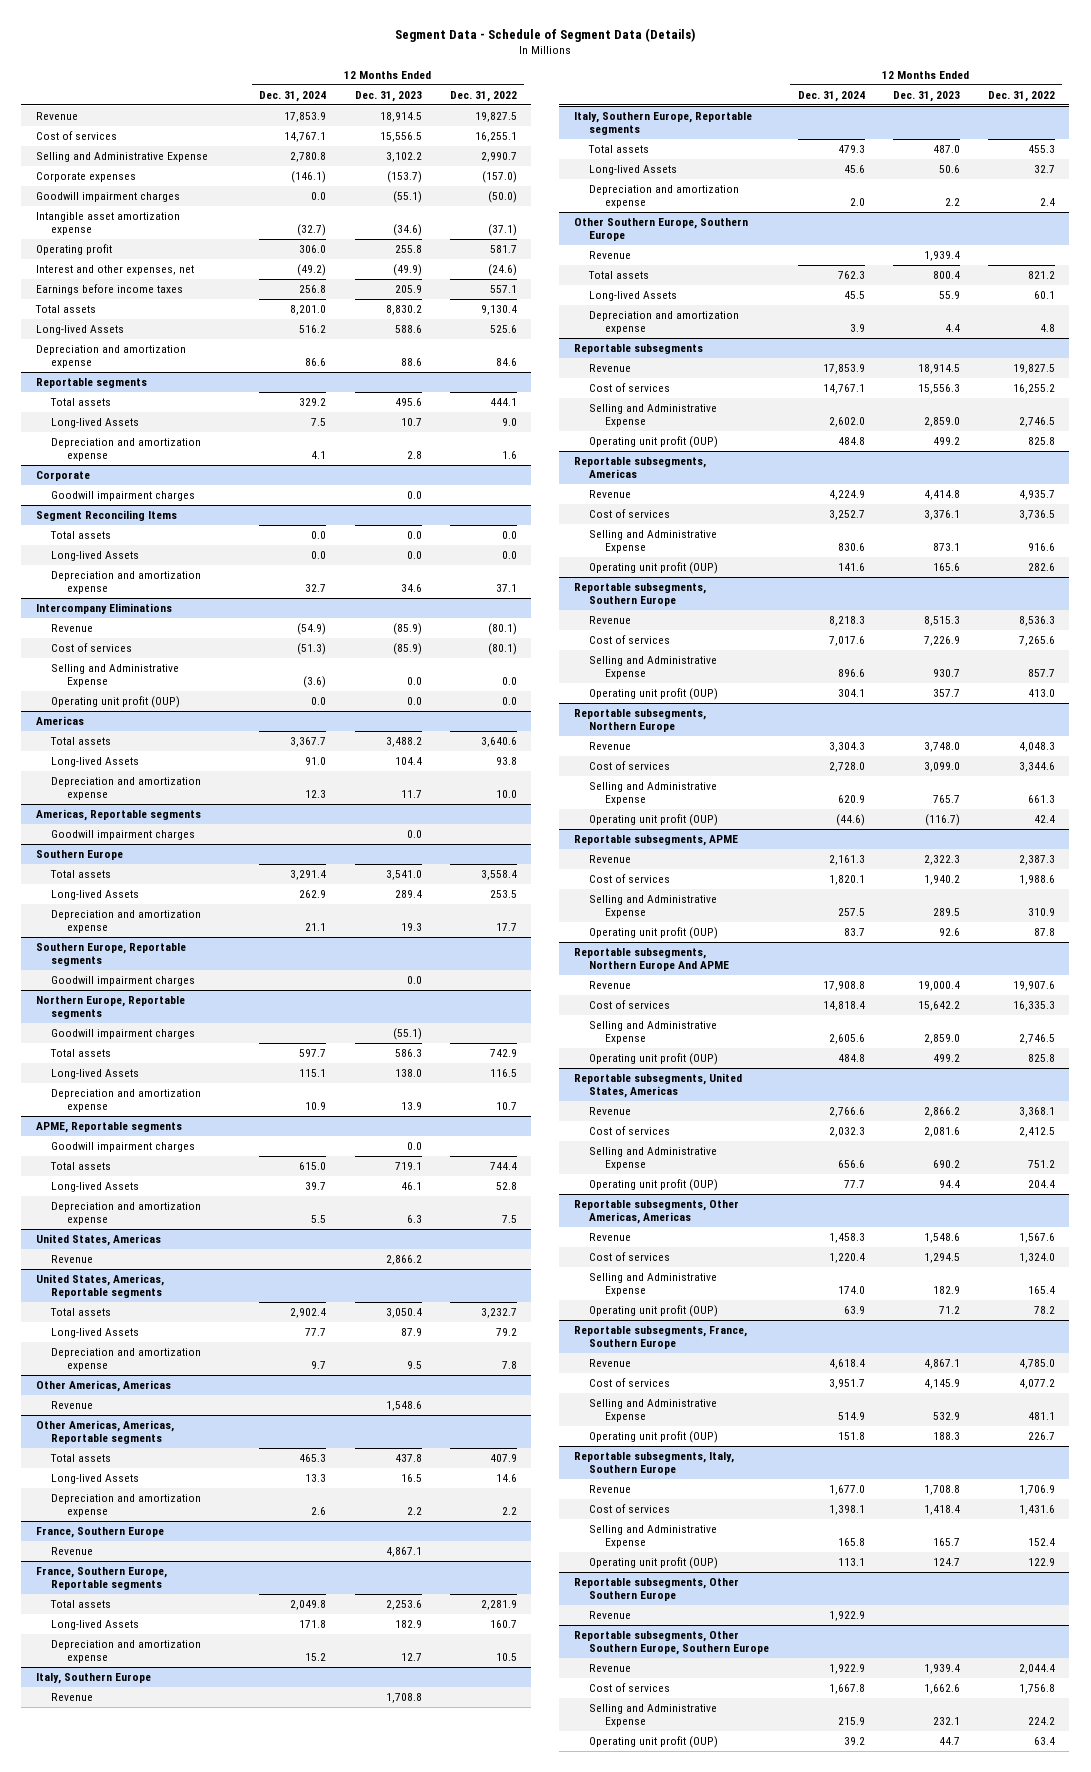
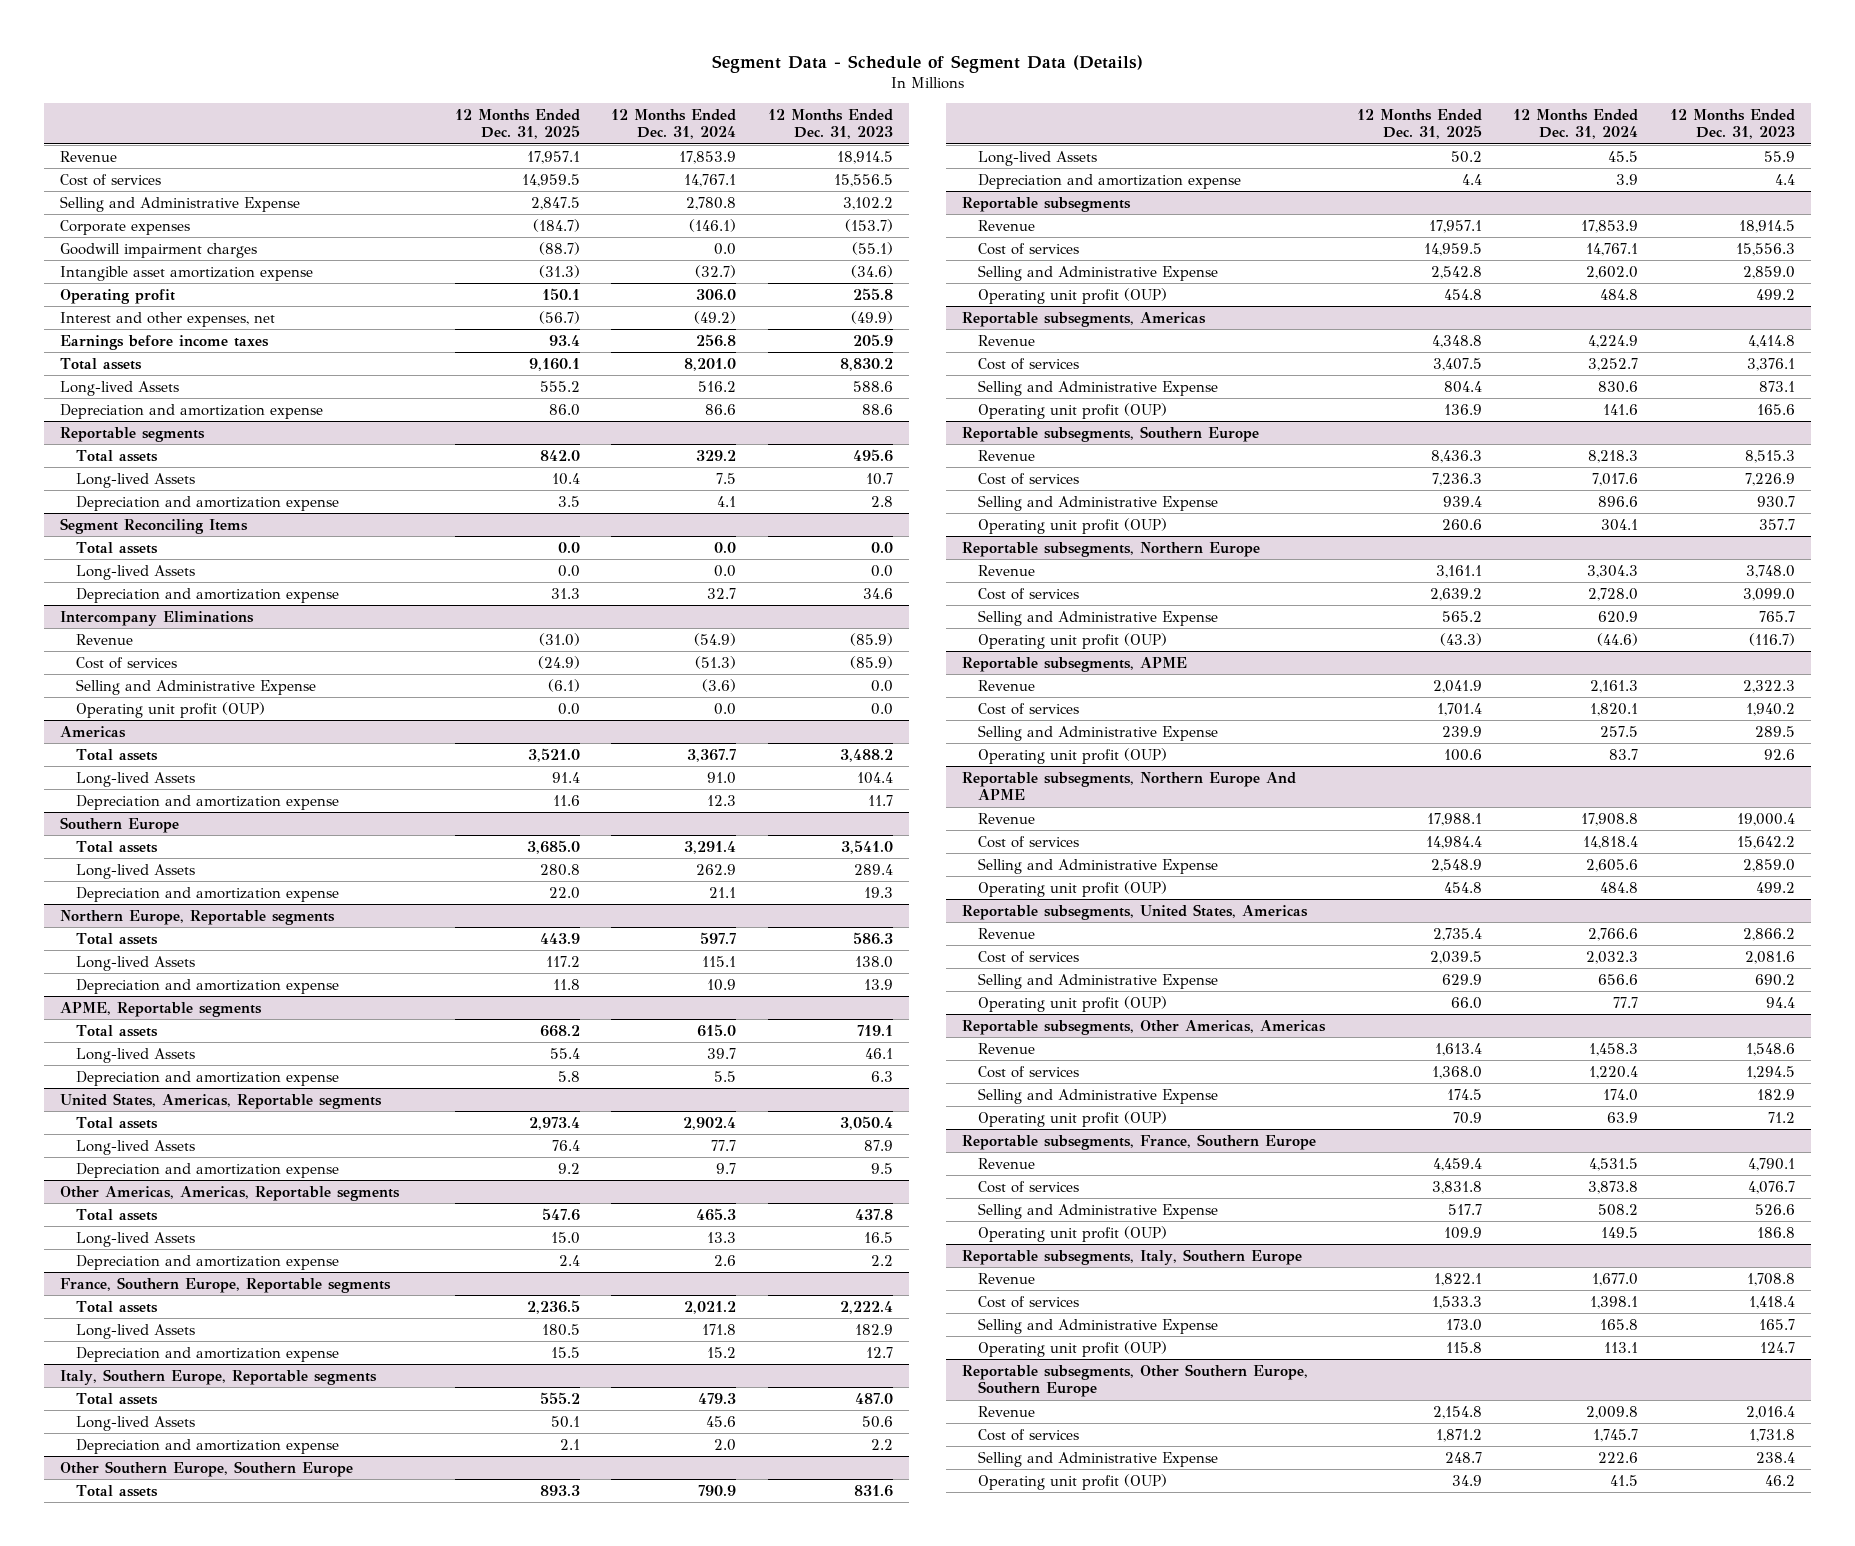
[450,90,518,102] Dec. 31, 2022 -> none
none -> [454,108,580,140] 12 Months Ended Dec. 31, 2025
[35,470,90,481] Corporate -> none
[51,490,196,501] Goodwill impairment charges -> none
[35,808,201,821] Americas, Reportable segments -> none
[51,829,196,840] Goodwill impairment charges -> none
[35,942,186,967] Southern Europe, Reportable segments -> none
[51,975,196,986] Goodwill impairment charges -> none
[51,1028,196,1039] Goodwill impairment charges -> none
[51,1141,196,1152] Goodwill impairment charges -> none
[35,1233,161,1246] United States, Americas -> none
[51,1254,94,1263] Revenue -> none
[35,1379,171,1392] Other Americas, Americas -> none
[51,1400,94,1409] Revenue -> none
[35,1526,164,1538] France, Southern Europe -> none
[51,1546,94,1555] Revenue -> none
[290,1599,327,1610] 2,049.8 -> [684,1300,737,1314] 2,021.2
[385,1599,422,1610] 2,253.6 -> [839,1300,893,1314] 2,222.4
[35,1672,151,1684] Italy, Southern Europe -> none
[51,1692,94,1701] Revenue -> none
[589,250,632,259] Revenue -> none
[837,270,865,279] 762.3 -> [698,1484,737,1496] 790.9
[932,270,960,279] 800.4 -> [853,1484,893,1497] 831.6
[828,1358,865,1369] 4,618.4 -> [1589,1157,1639,1171] 4,531.5
[923,1358,960,1369] 4,867.1 -> [1747,1157,1795,1171] 4,790.1
[828,1378,865,1389] 3,951.7 -> [1588,1180,1639,1194] 3,873.8
[923,1378,960,1389] 4,145.9 -> [1747,1180,1795,1194] 4,076.7
[837,1412,865,1421] 514.9 -> [1598,1203,1639,1216] 508.2
[932,1412,960,1421] 532.9 -> [1754,1203,1795,1215] 526.6
[837,1431,865,1440] 151.8 -> [1601,1226,1639,1238] 149.5
[932,1431,960,1440] 188.3 -> [1756,1226,1795,1238] 186.8
[573,1577,739,1602] Reportable subsegments, Other Southern Europe -> none
[589,1610,632,1619] Revenue -> none
[828,1663,865,1674] 1,922.9 -> [1586,1405,1639,1419] 2,009.8
[923,1663,960,1674] 1,939.4 -> [1745,1405,1795,1419] 2,016.4
[828,1683,865,1694] 1,667.8 -> [1593,1428,1639,1442] 1,745.7
[923,1683,960,1694] 1,662.6 -> [1748,1428,1795,1442] 1,731.8
[837,1717,865,1726] 215.9 -> [1598,1451,1639,1463] 222.6
[932,1717,960,1726] 232.1 -> [1755,1451,1795,1463] 238.4
[843,1736,865,1745] 39.2 -> [1610,1474,1639,1486] 41.5
[938,1736,960,1745] 44.7 -> [1764,1474,1795,1486] 46.2

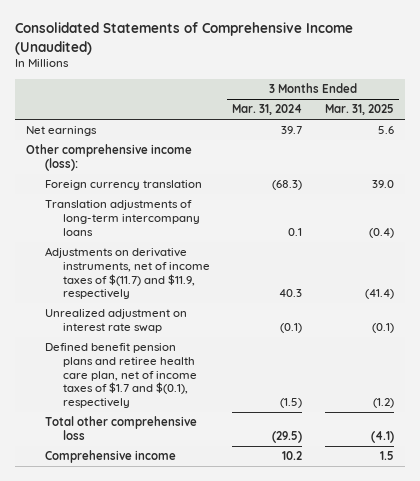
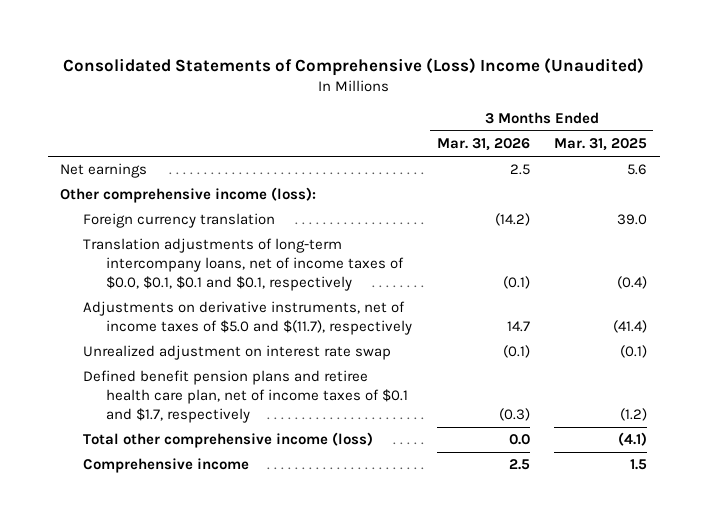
[15,22,354,55] Consolidated Statements of Comprehensive Income (Unaudited) -> [62,57,644,76] Consolidated Statements of Comprehensive (Loss) Income (Unaudited)
[232,104,303,116] Mar. 31, 2024 -> none
none -> [436,138,530,152] Mar. 31, 2026
[44,200,201,236] Translation adjustments of long-term intercompany loans -> [82,238,404,291] Translation adjustments of long-term intercompany loans, net of income taxes of $0.0, $0.1, $0.1 and $0.1, respectively
[44,247,211,300] Adjustments on derivative instruments, net of income taxes of $(11.7) and $11.9, respectively -> [82,301,412,336] Adjustments on derivative instruments, net of income taxes of $5.0 and $(11.7), respectively
[44,343,198,409] Defined benefit pension plans and retiree health care plan, net of income taxes of $1.7 and $(0.1), respectively -> [82,370,408,423] Defined benefit pension plans and retiree health care plan, net of income taxes of $0.1 and $1.7, respectively
[44,416,197,440] Total other comprehensive loss -> [82,432,373,449] Total other comprehensive income (loss)

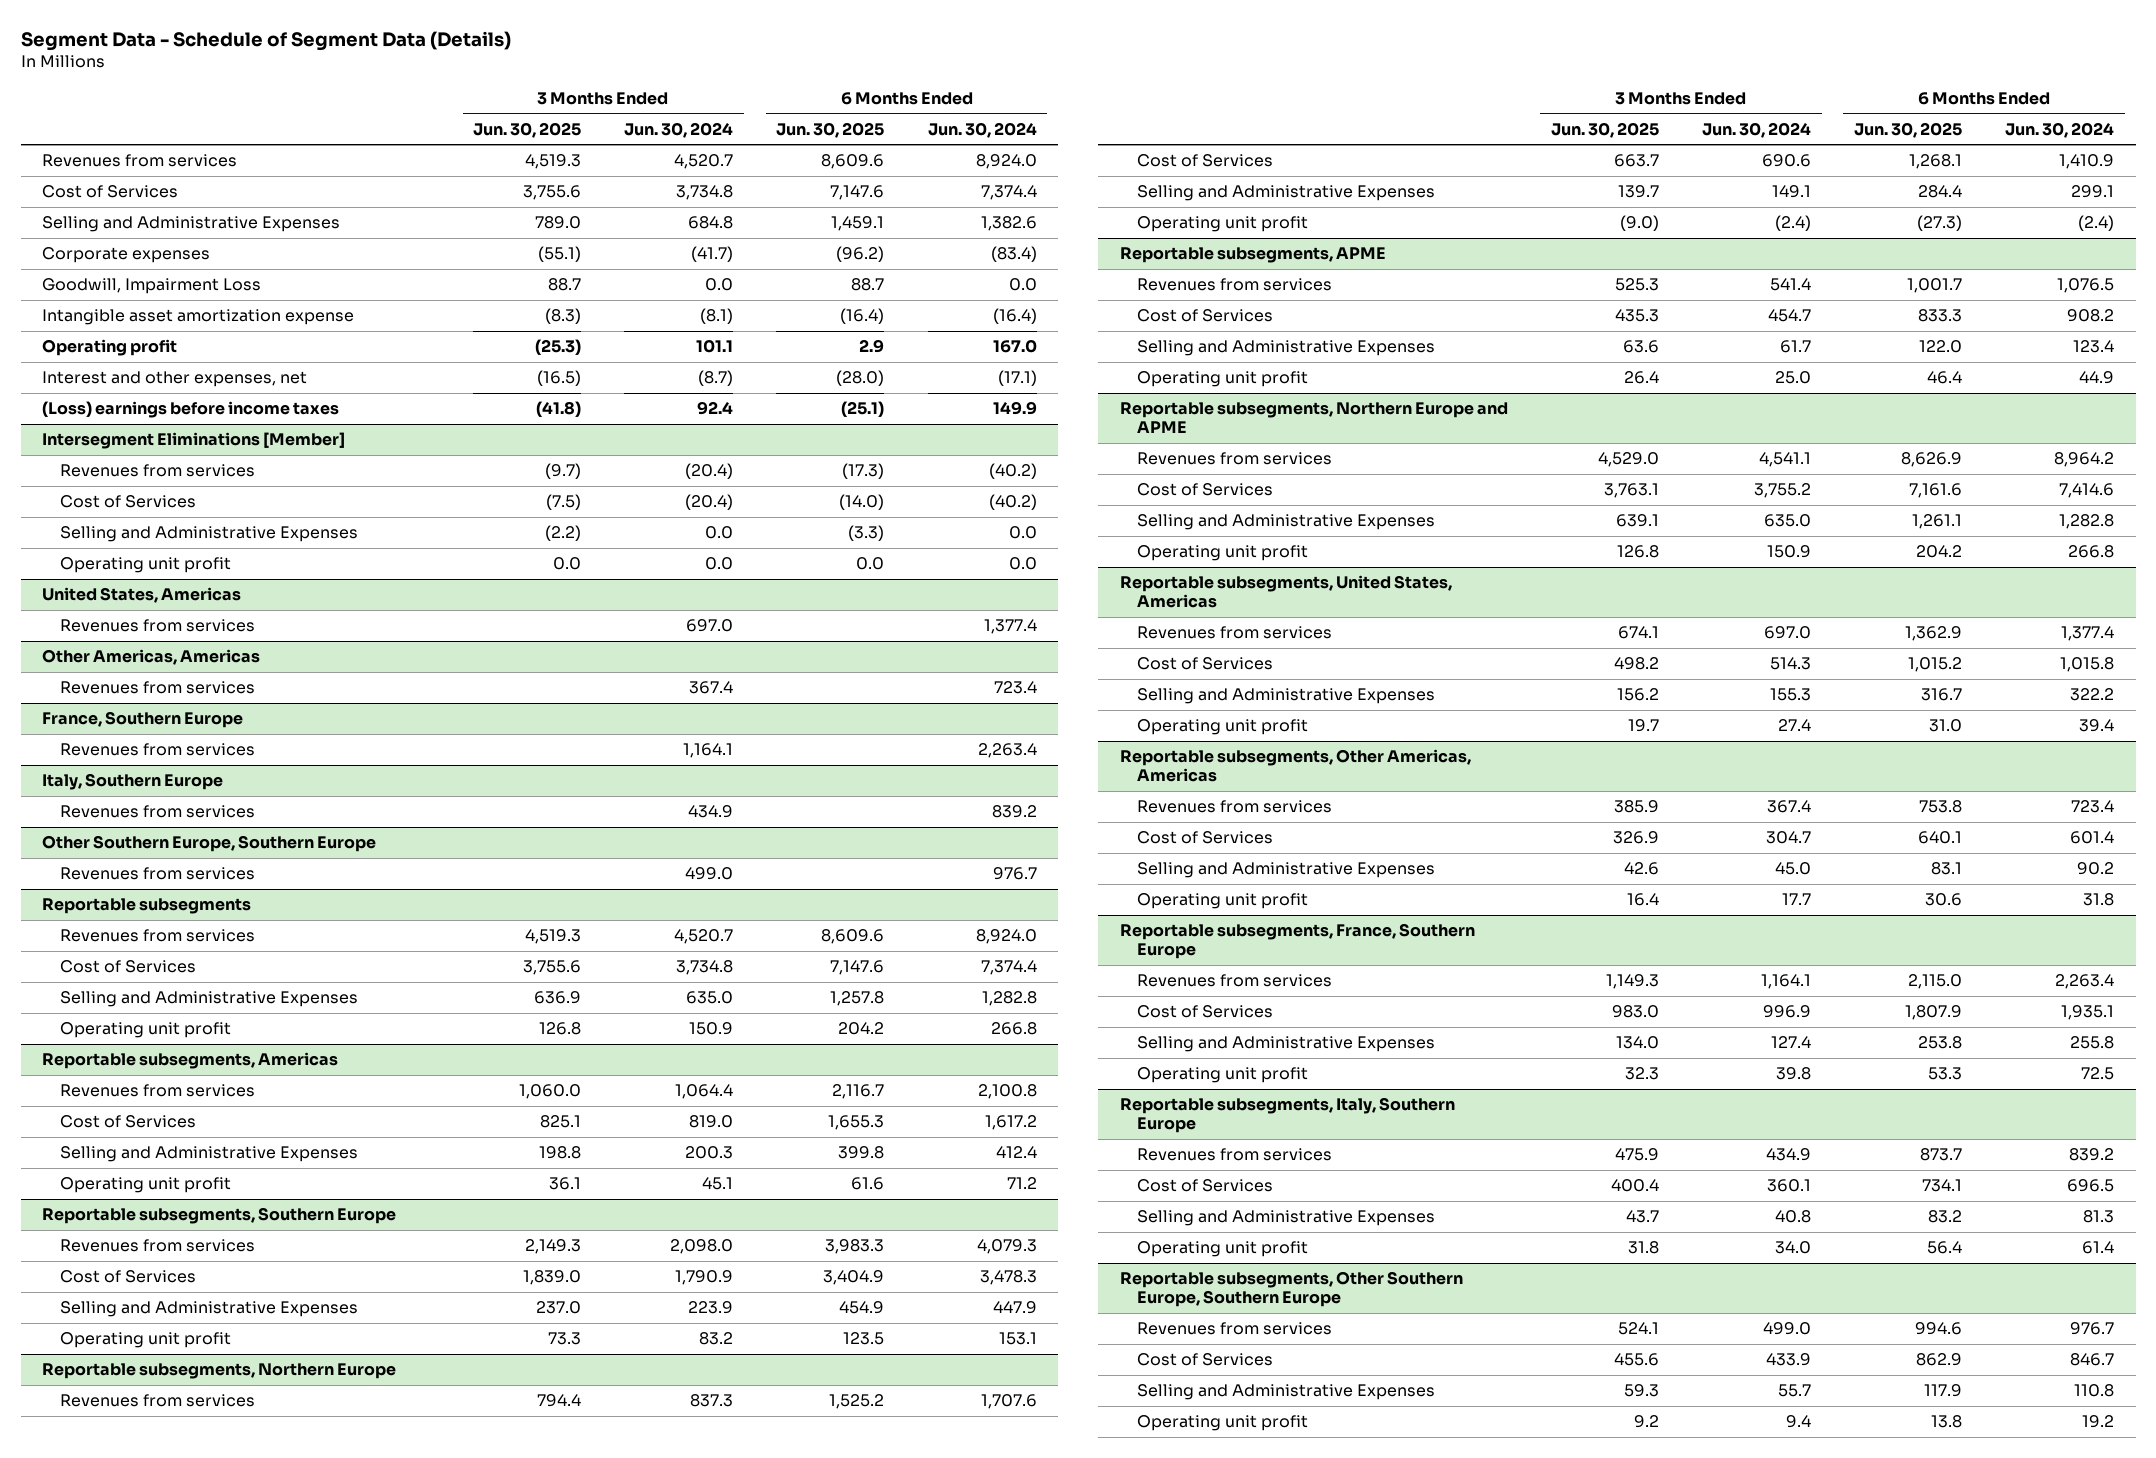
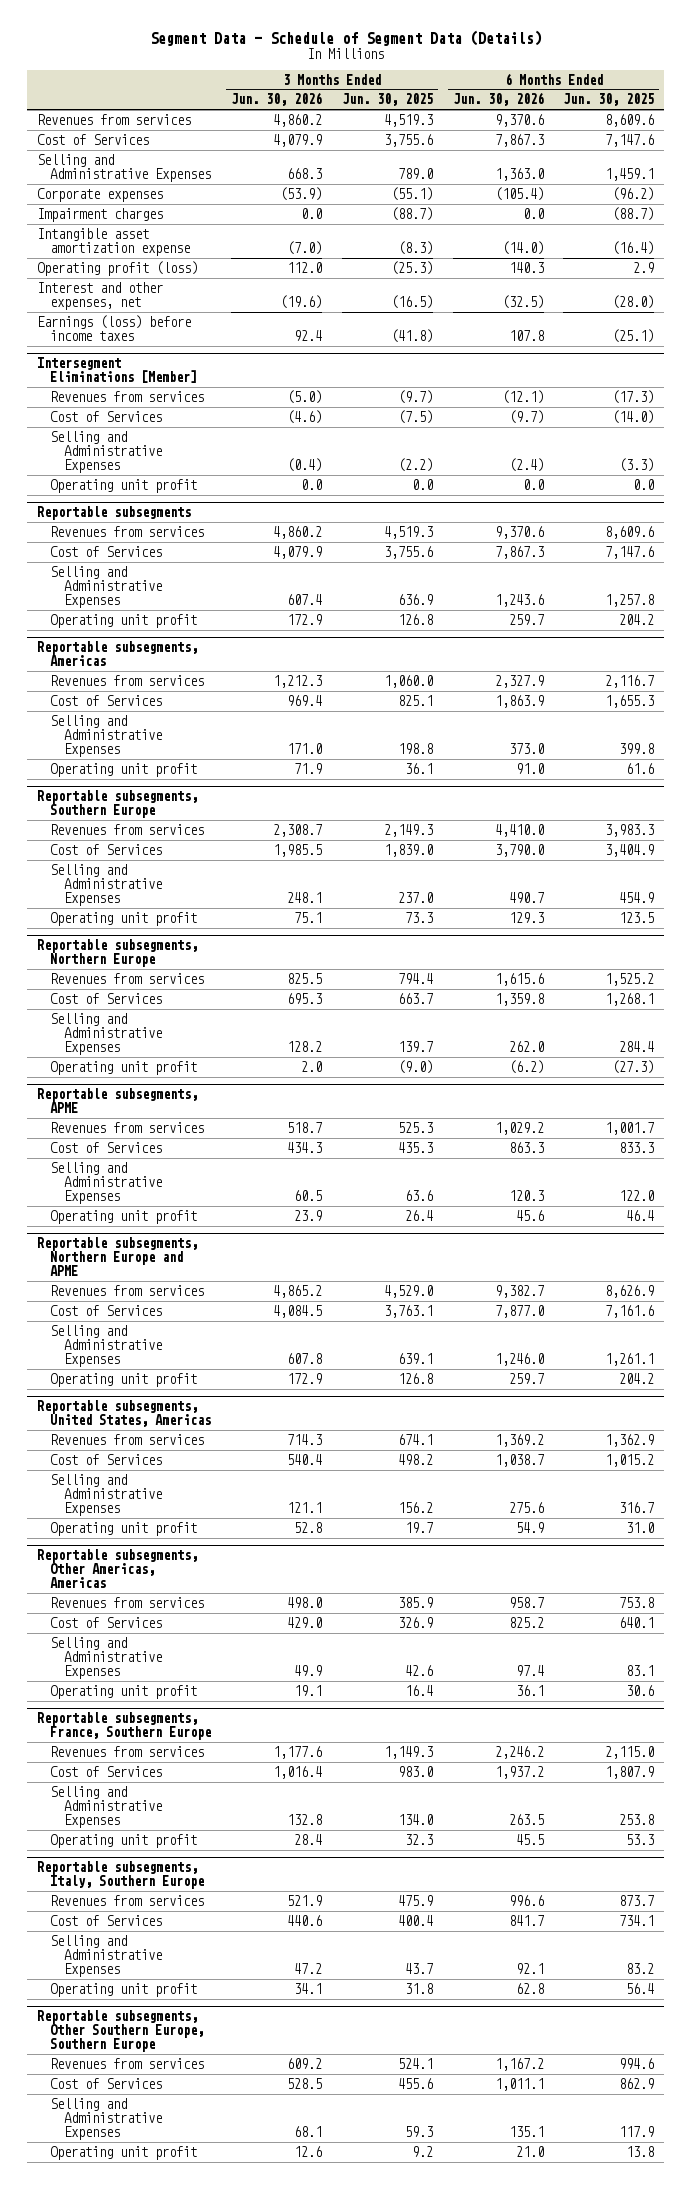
[624,122,734,139] Jun. 30, 2024 -> none
[927,122,1037,139] Jun. 30, 2024 -> none
none -> [231,92,323,107] Jun. 30, 2026
none -> [452,92,544,107] Jun. 30, 2026
[42,278,262,295] Goodwill, Impairment Loss -> [36,207,163,222] Impairment charges
[548,278,582,292] 88.7 -> [390,206,433,221] (88.7)
[851,278,885,292] 88.7 -> [612,206,655,221] (88.7)
[42,339,178,357] Operating profit -> [36,260,198,276] Operating profit (loss)
[42,401,340,419] (Loss) earnings before income taxes -> [36,314,191,342] Earnings (loss) before income taxes
[42,587,242,604] United States, Americas -> none
[59,619,255,633] Revenues from services -> none
[42,649,261,666] Other Americas, Americas -> none
[59,681,255,695] Revenues from services -> none
[42,711,244,729] France, Southern Europe -> none
[59,743,255,757] Revenues from services -> none
[42,773,224,791] Italy, Southern Europe -> none
[59,805,255,819] Revenues from services -> none
[42,835,377,853] Other Southern Europe, Southern Europe -> none
[59,867,255,881] Revenues from services -> none

